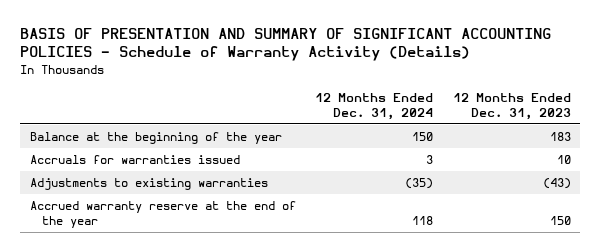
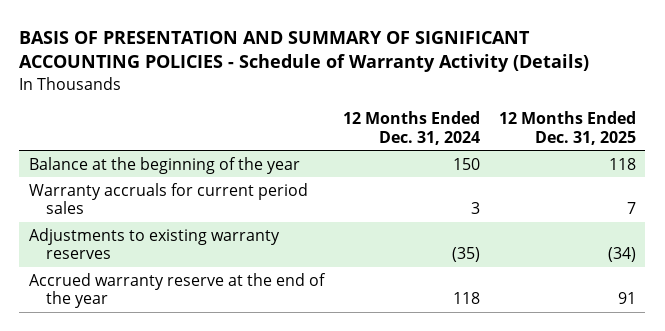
[452,92,571,120] 12 Months Ended Dec. 31, 2023 -> none
none -> [498,111,636,145] 12 Months Ended Dec. 31, 2025
[29,155,240,165] Accruals for warranties issued -> none
none -> [28,182,308,215] Warranty accruals for current period sales
[29,178,268,191] Adjustments to existing warranties -> [28,227,280,260] Adjustments to existing warranty reserves

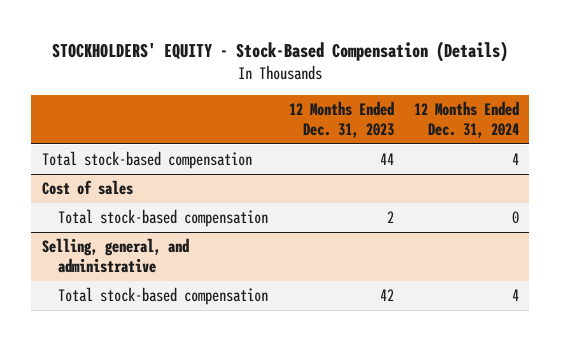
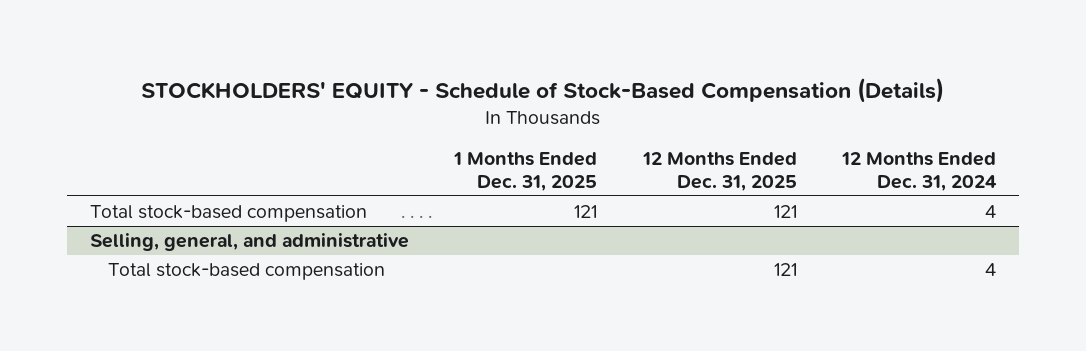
[52,40,509,62] STOCKHOLDERS' EQUITY - Stock-Based Compensation (Details) -> [141,77,945,103] STOCKHOLDERS' EQUITY - Schedule of Stock-Based Compensation (Details)
[288,101,394,138] 12 Months Ended Dec. 31, 2023 -> none
none -> [453,152,598,191] 1 Months Ended Dec. 31, 2025
none -> [641,152,797,191] 12 Months Ended Dec. 31, 2025
[41,180,133,196] Cost of sales -> none
[58,209,269,228] Total stock-based compensation -> none

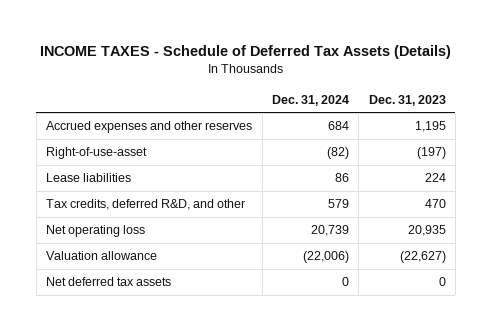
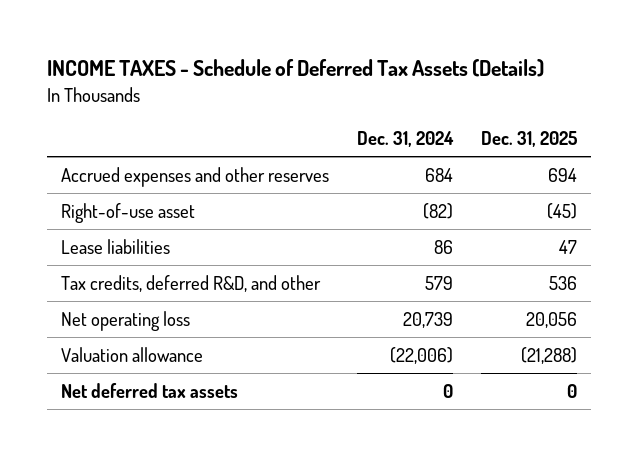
[368,94,446,106] Dec. 31, 2023 -> none
none -> [480,131,577,148] Dec. 31, 2025
[46,147,148,160] Right-of-use-asset -> [61,202,196,223] Right-of-use asset

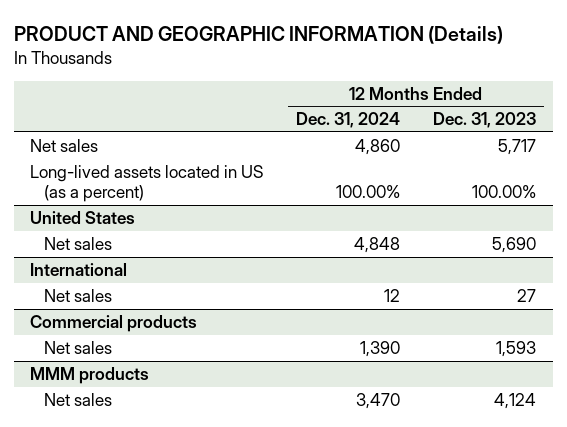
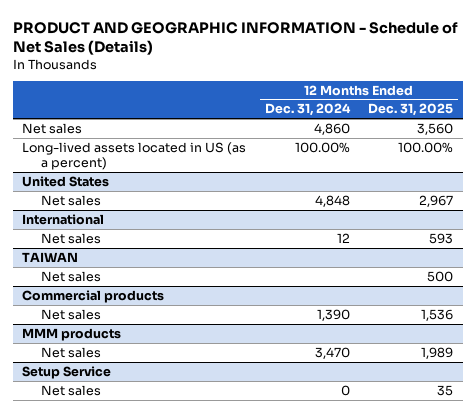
[14,25,504,44] PRODUCT AND GEOGRAPHIC INFORMATION (Details) -> [13,21,459,55] PRODUCT AND GEOGRAPHIC INFORMATION - Schedule of Net Sales (Details)
[433,112,537,129] Dec. 31, 2023 -> none
none -> [368,103,454,117] Dec. 31, 2025
none -> [22,251,79,262] TAIWAN
none -> [40,270,101,282] Net sales
none -> [22,365,112,379] Setup Service
none -> [40,384,101,396] Net sales

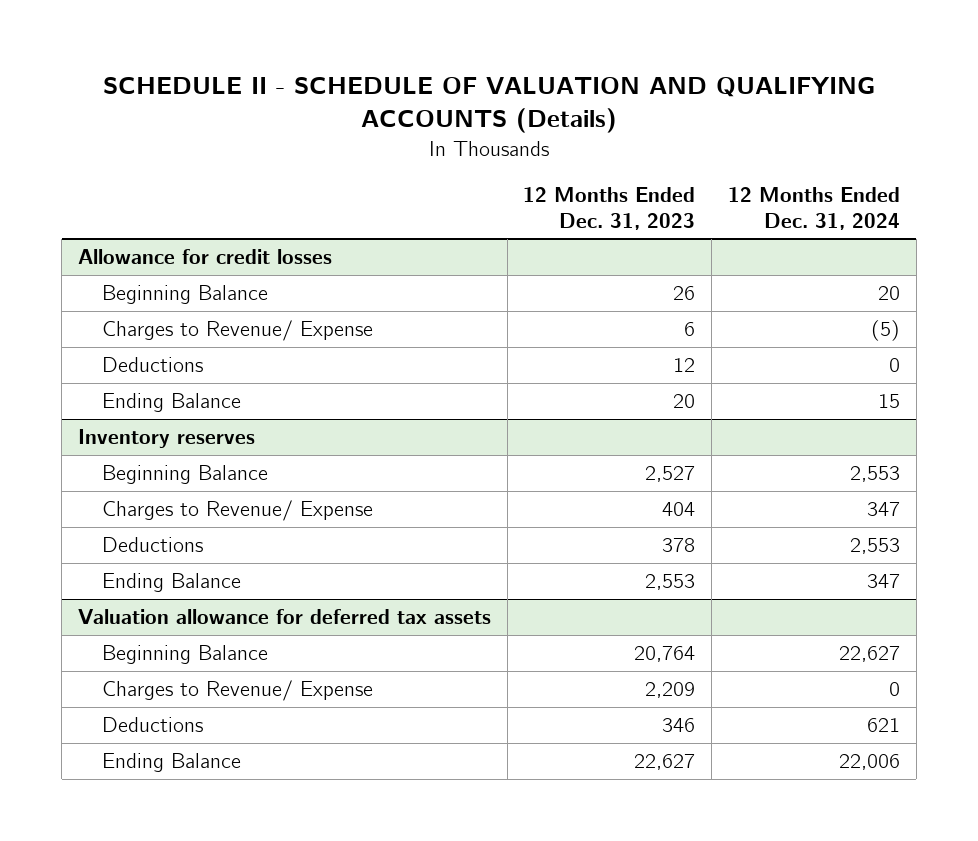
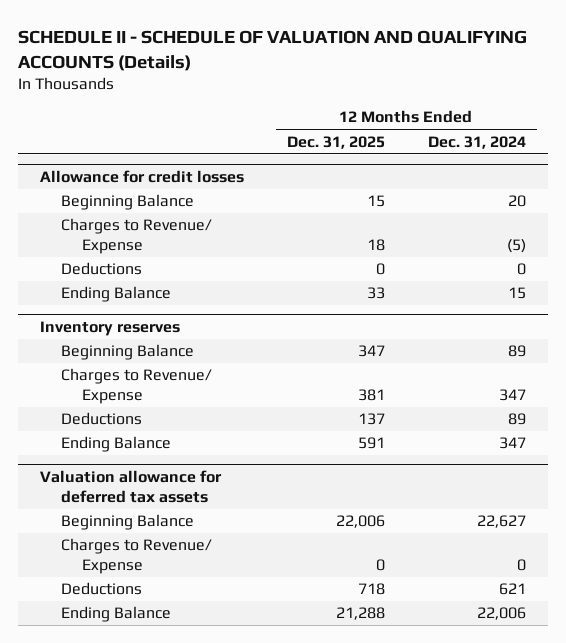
[523,187,696,230] 12 Months Ended Dec. 31, 2023 -> none
none -> [286,135,385,149] Dec. 31, 2025
[850,466,901,483] 2,553 -> [508,345,527,358] 89
[850,538,901,555] 2,553 -> [508,413,527,426] 89

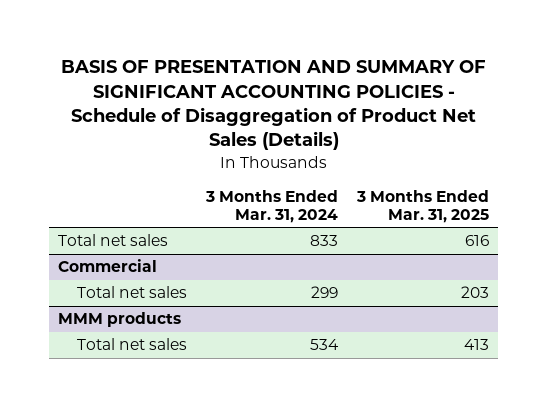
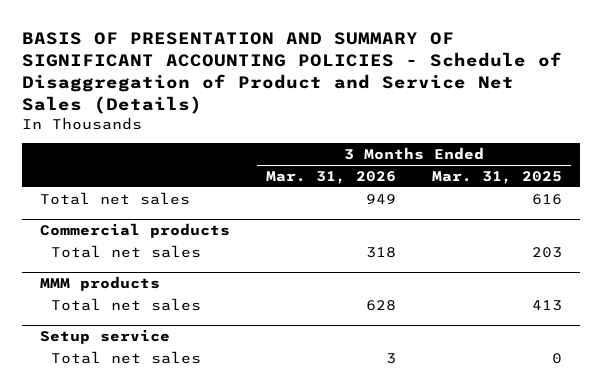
[60,60,486,151] BASIS OF PRESENTATION AND SUMMARY OF SIGNIFICANT ACCOUNTING POLICIES - Schedule of Disaggregation of Product Net Sales (Details) -> [21,31,562,114] BASIS OF PRESENTATION AND SUMMARY OF SIGNIFICANT ACCOUNTING POLICIES - Schedule of Disaggregation of Product and Service Net Sales (Details)
[204,189,338,223] 3 Months Ended Mar. 31, 2024 -> none
none -> [265,171,396,185] Mar. 31, 2026
[58,259,158,273] Commercial -> [39,223,230,239] Commercial products
none -> [39,329,170,345] Setup service
none -> [50,350,201,364] Total net sales

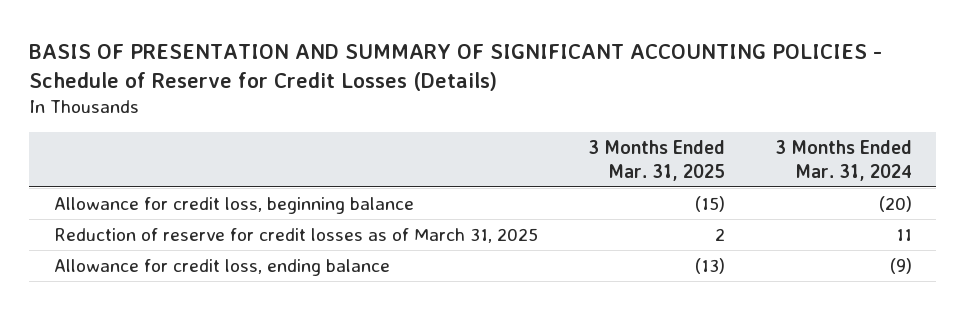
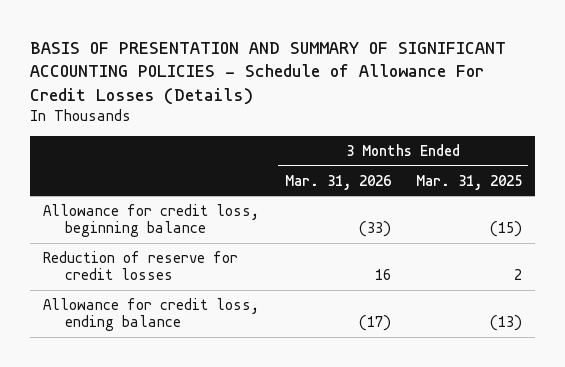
[29,43,883,91] BASIS OF PRESENTATION AND SUMMARY OF SIGNIFICANT ACCOUNTING POLICIES - Schedule of Reserve for Credit Losses (Details) -> [30,41,507,105] BASIS OF PRESENTATION AND SUMMARY OF SIGNIFICANT ACCOUNTING POLICIES - Schedule of Allowance For Credit Losses (Details)
[774,140,912,181] 3 Months Ended Mar. 31, 2024 -> none
none -> [284,174,391,190] Mar. 31, 2026
[54,228,539,244] Reduction of reserve for credit losses as of March 31, 2025 -> [43,250,239,281] Reduction of reserve for credit losses

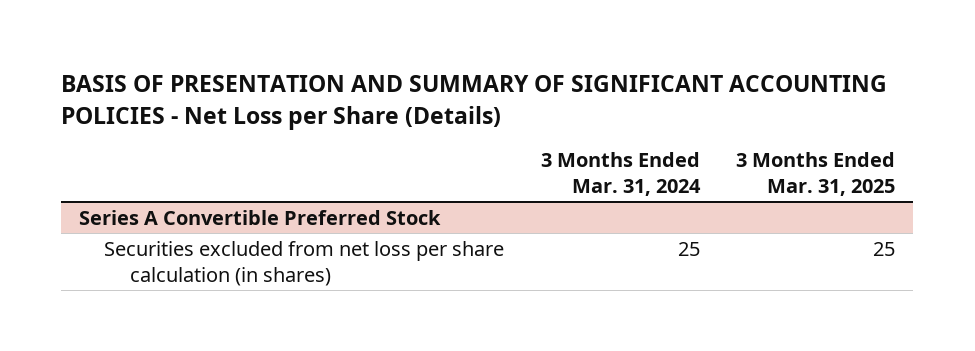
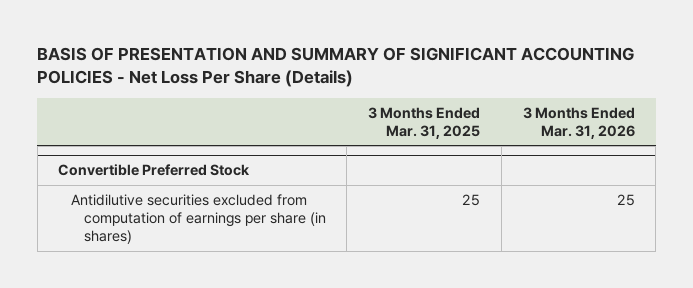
[61,75,888,130] BASIS OF PRESENTATION AND SUMMARY OF SIGNIFICANT ACCOUNTING POLICIES - Net Loss per Share (Details) -> [37,46,635,87] BASIS OF PRESENTATION AND SUMMARY OF SIGNIFICANT ACCOUNTING POLICIES - Net Loss Per Share (Details)
[540,151,701,196] 3 Months Ended Mar. 31, 2024 -> none
none -> [522,106,635,139] 3 Months Ended Mar. 31, 2026
[79,209,442,225] Series A Convertible Preferred Stock -> [58,164,251,177] Convertible Preferred Stock
[104,240,505,286] Securities excluded from net loss per share calculation (in shares) -> [70,194,326,245] Antidilutive securities excluded from computation of earnings per share (in shares)

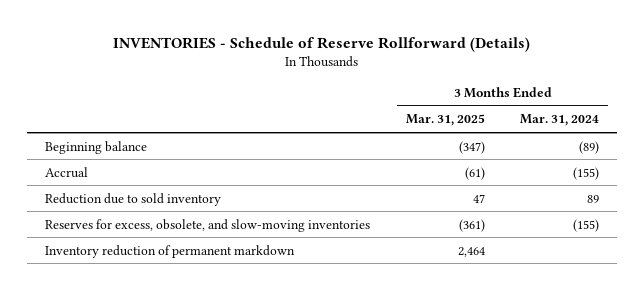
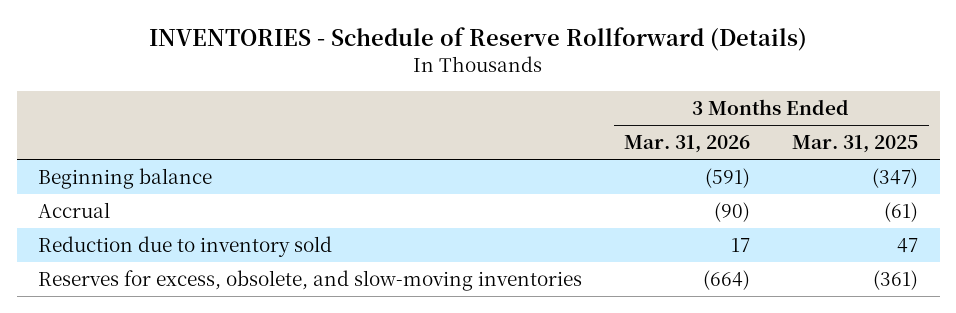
[520,114,600,127] Mar. 31, 2024 -> none
none -> [624,135,751,154] Mar. 31, 2026
[44,192,221,206] Reduction due to sold inventory -> [37,236,332,258] Reduction due to inventory sold
[44,244,295,258] Inventory reduction of permanent markdown -> none

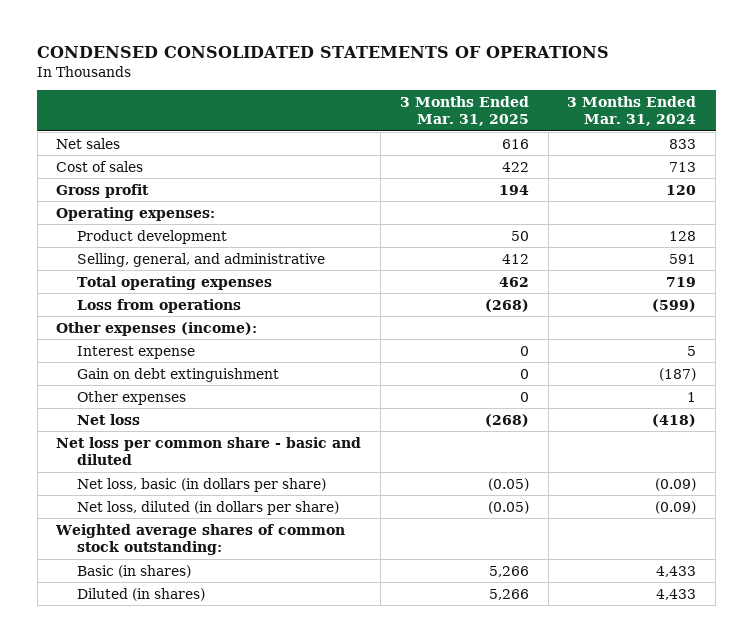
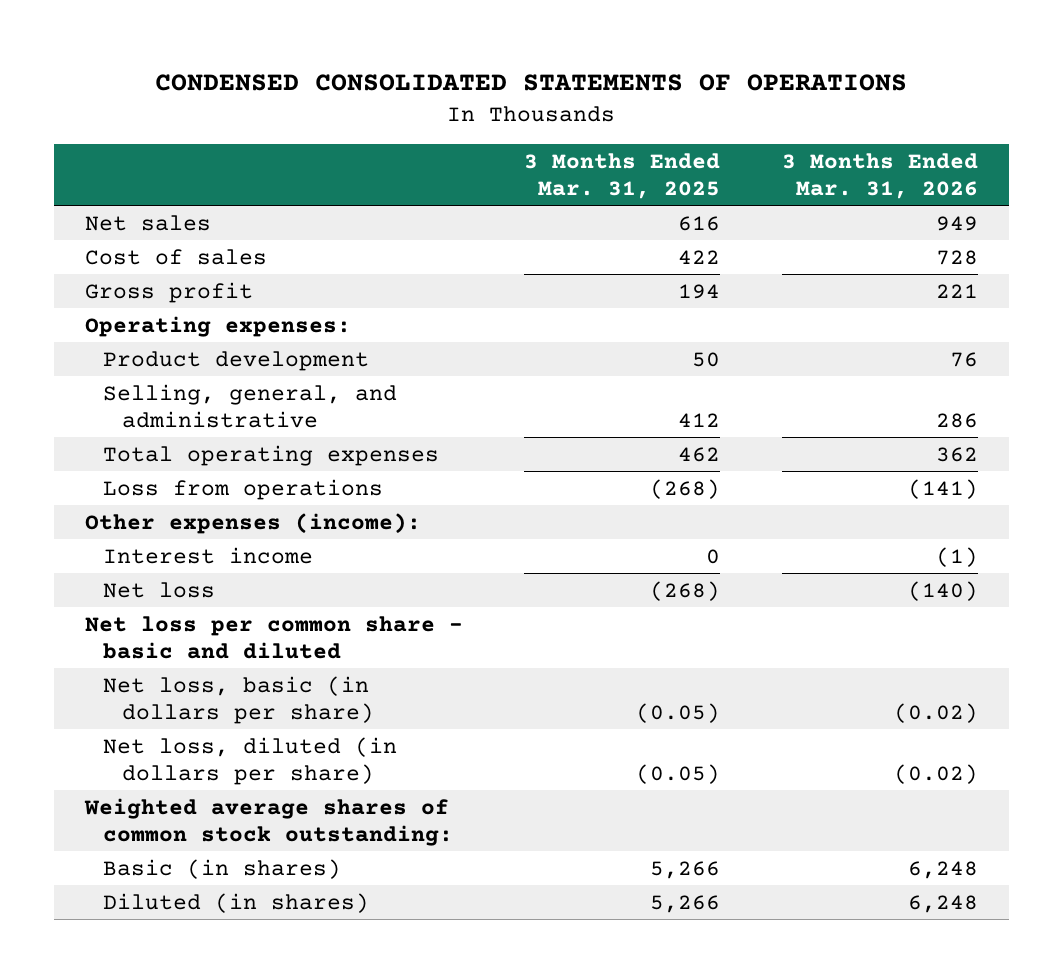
[567,95,697,127] 3 Months Ended Mar. 31, 2024 -> none
none -> [781,152,978,200] 3 Months Ended Mar. 31, 2026
[76,345,195,359] Interest expense -> none
[76,367,279,382] Gain on debt extinguishment -> none
[76,390,186,405] Other expenses -> none
none -> [103,546,314,564] Interest income

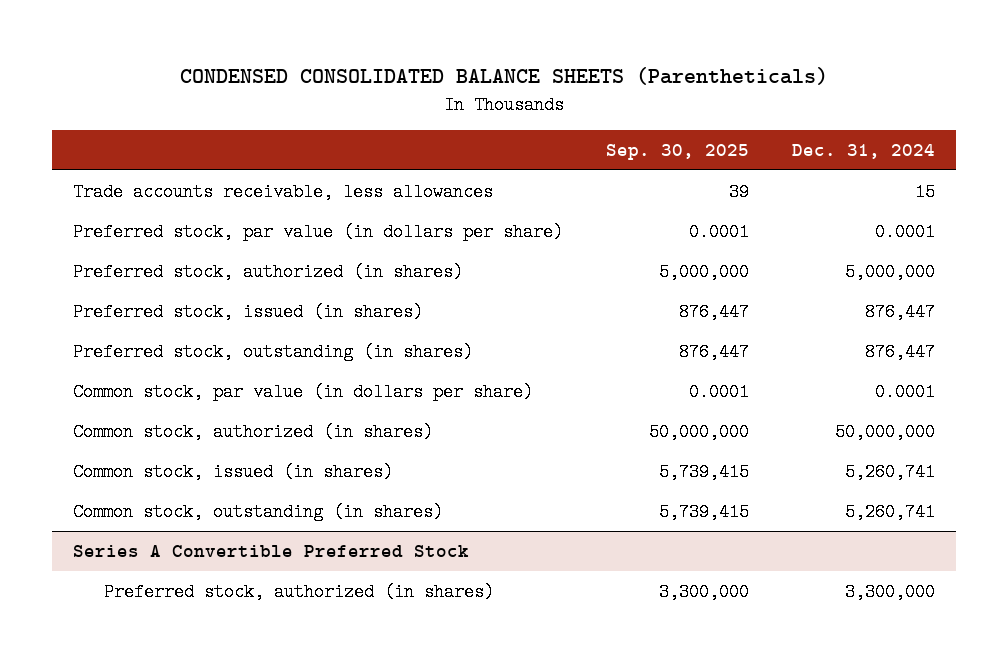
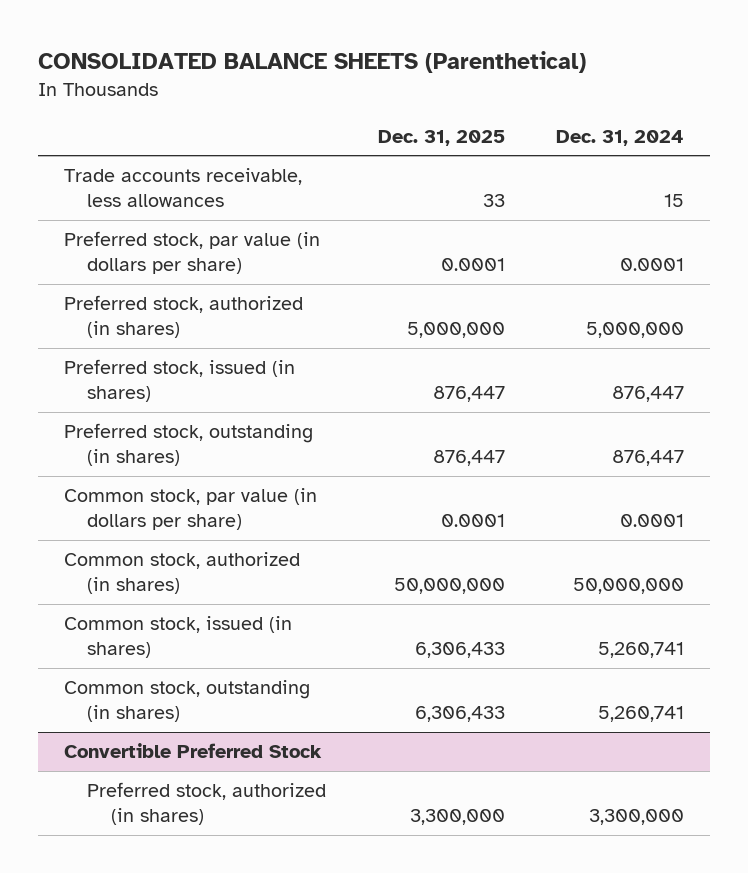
[180,67,829,86] CONDENSED CONSOLIDATED BALANCE SHEETS (Parentheticals) -> [37,51,586,74] CONSOLIDATED BALANCE SHEETS (Parenthetical)
[606,143,750,160] Sep. 30, 2025 -> none
none -> [377,129,505,146] Dec. 31, 2025
[73,544,470,557] Series A Convertible Preferred Stock -> [63,743,322,759] Convertible Preferred Stock

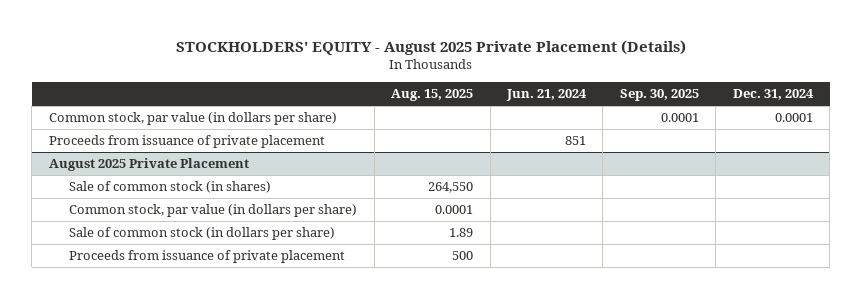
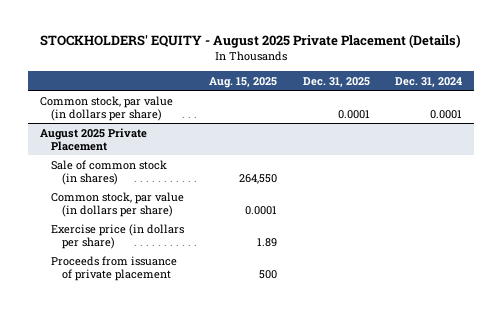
[505,89,587,102] Jun. 21, 2024 -> none
[619,89,699,102] Sep. 30, 2025 -> none
none -> [302,76,370,87] Dec. 31, 2025
[48,135,325,149] Proceeds from issuance of private placement -> none
[69,227,336,241] Sale of common stock (in dollars per share) -> [50,223,184,249] Exercise price (in dollars per share)

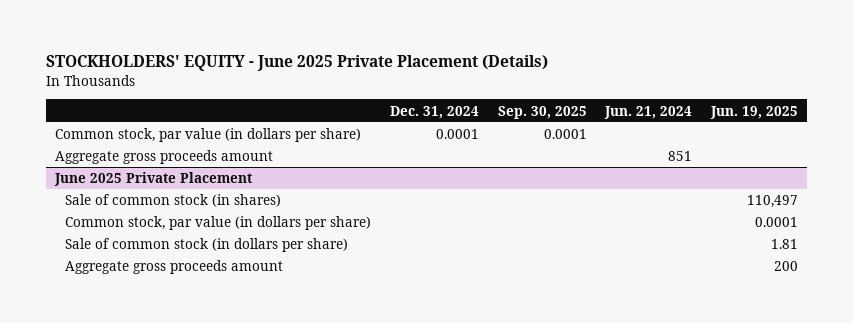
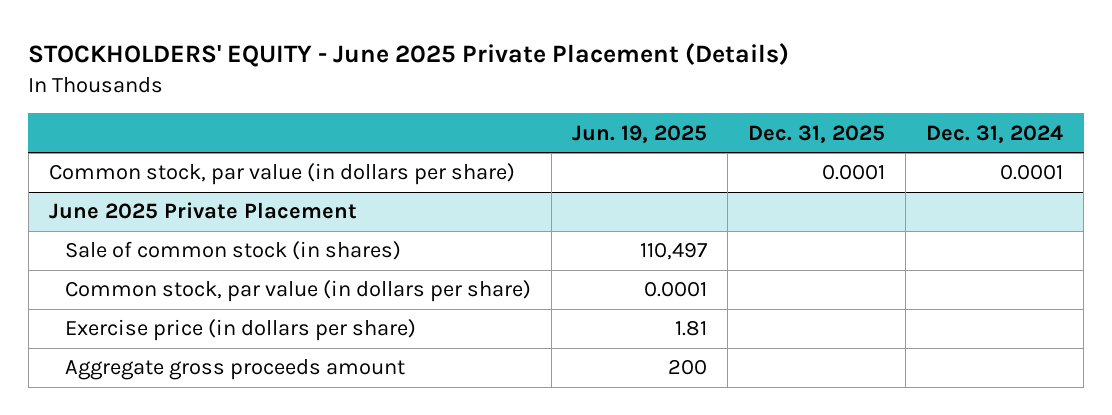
[497,105,587,119] Sep. 30, 2025 -> none
[604,105,693,119] Jun. 21, 2024 -> none
none -> [748,124,886,143] Dec. 31, 2025
[55,150,274,165] Aggregate gross proceeds amount -> none
[65,238,349,253] Sale of common stock (in dollars per share) -> [64,319,416,342] Exercise price (in dollars per share)

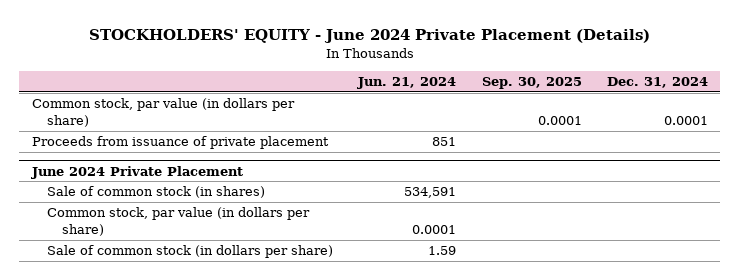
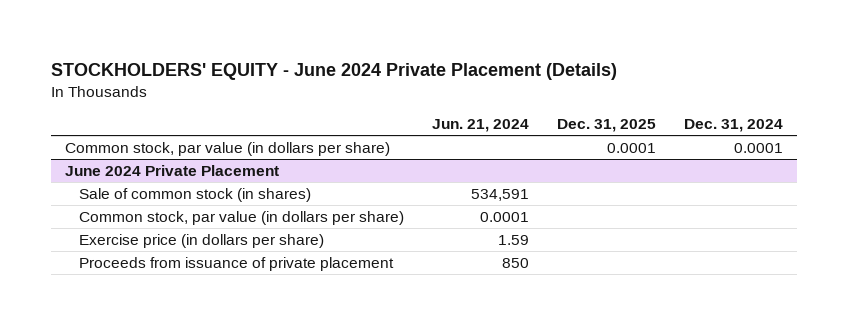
[481,77,582,90] Sep. 30, 2025 -> none
none -> [557,119,657,133] Dec. 31, 2025
[32,136,330,150] Proceeds from issuance of private placement -> none
[47,245,334,259] Sale of common stock (in dollars per share) -> [79,233,325,248] Exercise price (in dollars per share)
none -> [79,256,395,271] Proceeds from issuance of private placement

